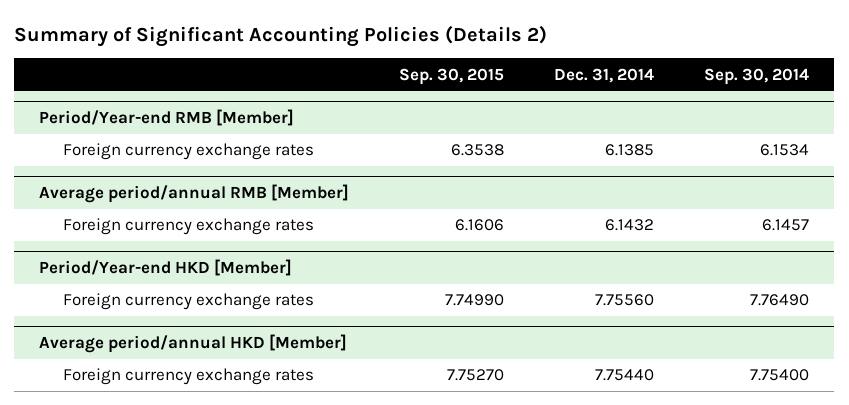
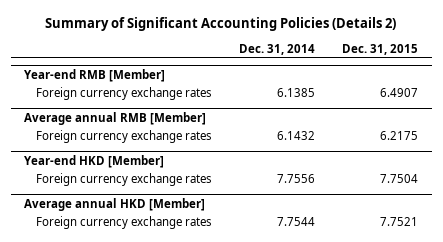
[399,67,505,85] Sep. 30, 2015 -> none
[704,67,810,85] Sep. 30, 2014 -> none
none -> [342,43,419,55] Dec. 31, 2015
[39,109,295,127] Period/Year-end RMB [Member] -> [24,68,166,82] Year-end RMB [Member]
[39,184,350,204] Average period/annual RMB [Member] -> [24,111,207,125] Average annual RMB [Member]
[39,259,293,277] Period/Year-end HKD [Member] -> [24,154,165,168] Year-end HKD [Member]
[595,294,655,307] 7.75560 -> [277,173,316,183] 7.7556
[39,334,348,354] Average period/annual HKD [Member] -> [24,197,206,211] Average annual HKD [Member]
[595,369,655,382] 7.75440 -> [277,216,316,226] 7.7544

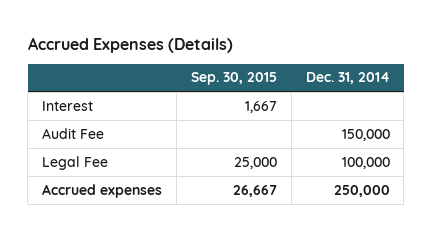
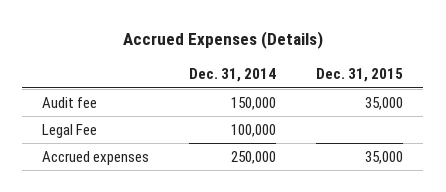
[190,72,277,86] Sep. 30, 2015 -> none
none -> [316,68,404,83] Dec. 31, 2015
[42,100,94,111] Interest -> none
[42,127,105,139] Audit Fee -> [42,96,98,108] Audit fee

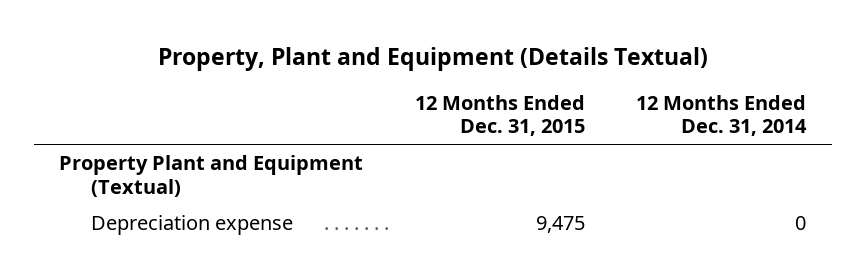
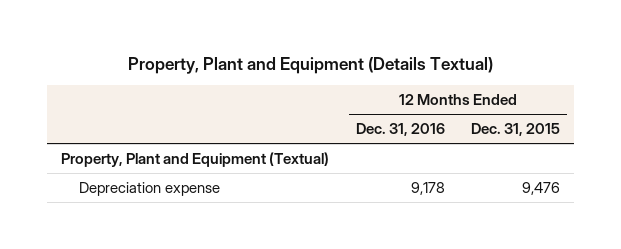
[635,94,807,137] 12 Months Ended Dec. 31, 2014 -> none
none -> [355,123,445,137] Dec. 31, 2016
[59,155,364,197] Property Plant and Equipment (Textual) -> [60,152,329,168] Property, Plant and Equipment (Textual)
[535,216,585,234] 9,475 -> [522,182,561,196] 9,476

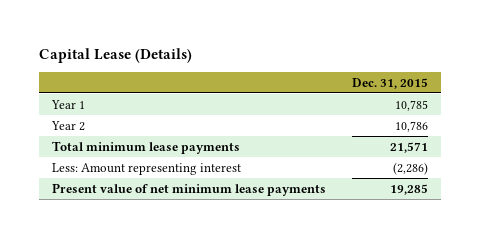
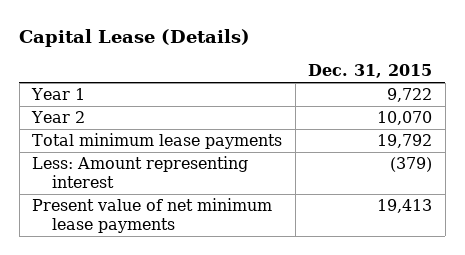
[394,99,428,111] 10,785 -> [387,88,433,103] 9,722
[394,120,428,132] 10,786 -> [377,111,433,126] 10,070
[389,141,428,153] 21,571 -> [377,134,433,149] 19,792
[392,161,428,175] (2,286) -> [390,157,433,173] (379)
[389,183,428,195] 19,285 -> [377,199,433,214] 19,413

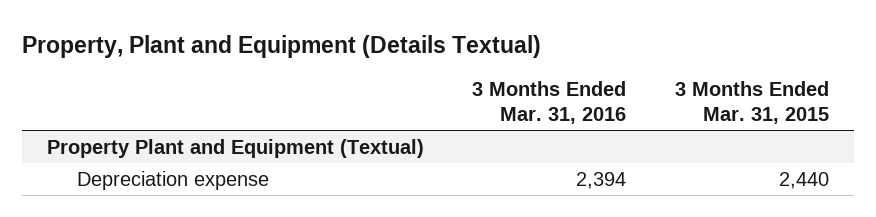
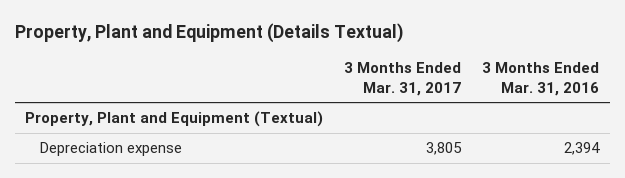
[675,81,830,124] 3 Months Ended Mar. 31, 2015 -> none
none -> [344,62,462,96] 3 Months Ended Mar. 31, 2017
[46,139,424,159] Property Plant and Equipment (Textual) -> [25,111,324,128] Property, Plant and Equipment (Textual)

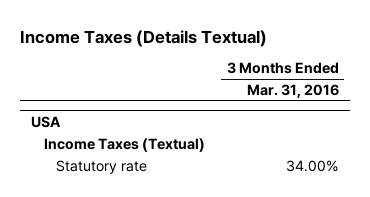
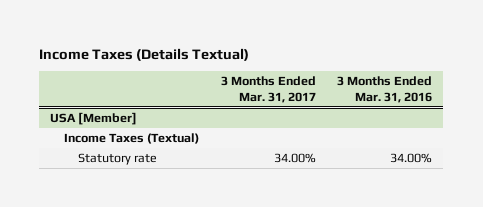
none -> [220,76,316,103] 3 Months Ended Mar. 31, 2017
[31,115,62,128] USA -> [50,112,138,126] USA [Member]

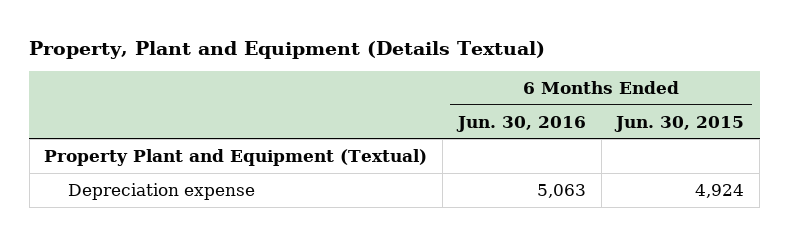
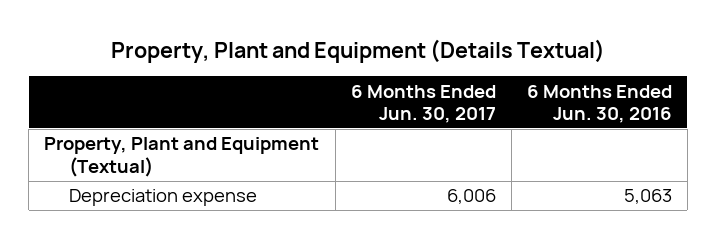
[614,115,745,132] Jun. 30, 2015 -> none
none -> [350,84,496,124] 6 Months Ended Jun. 30, 2017
[44,148,428,166] Property Plant and Equipment (Textual) -> [44,137,320,177] Property, Plant and Equipment (Textual)

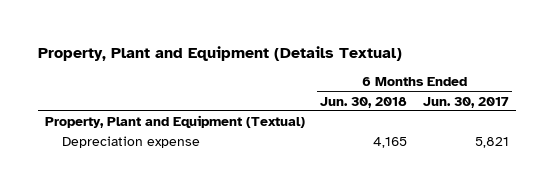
[526,84,672,124] 6 Months Ended Jun. 30, 2016 -> none
none -> [320,96,408,108] Jun. 30, 2018
[446,189,496,205] 6,006 -> [474,137,509,149] 5,821

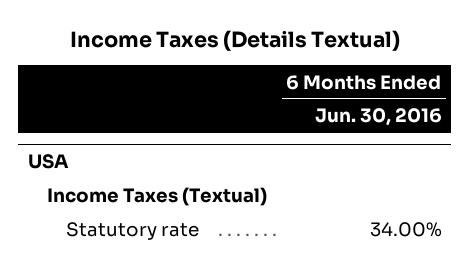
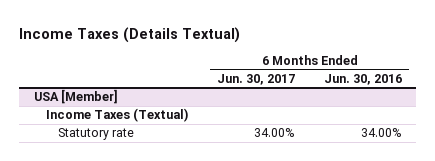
none -> [217,73,296,85] Jun. 30, 2017
[27,153,69,169] USA -> [33,89,118,105] USA [Member]

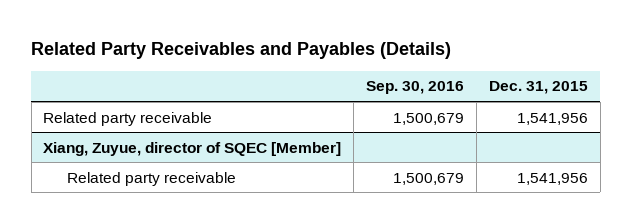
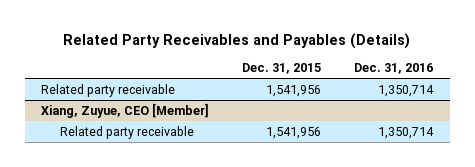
[366,81,465,95] Sep. 30, 2016 -> none
none -> [354,63,434,75] Dec. 31, 2016
[43,141,342,156] Xiang, Zuyue, director of SQEC [Member] -> [41,102,210,118] Xiang, Zuyue, CEO [Member]

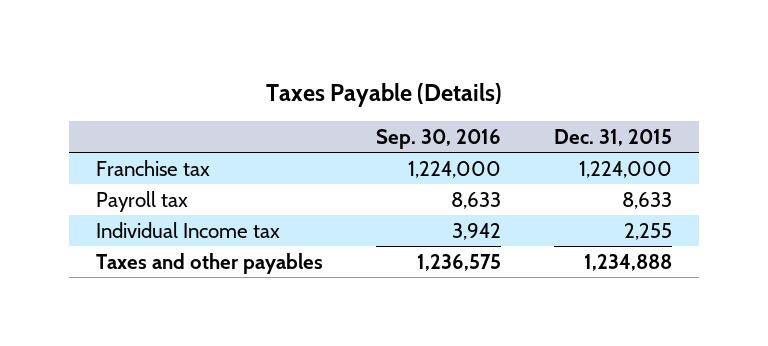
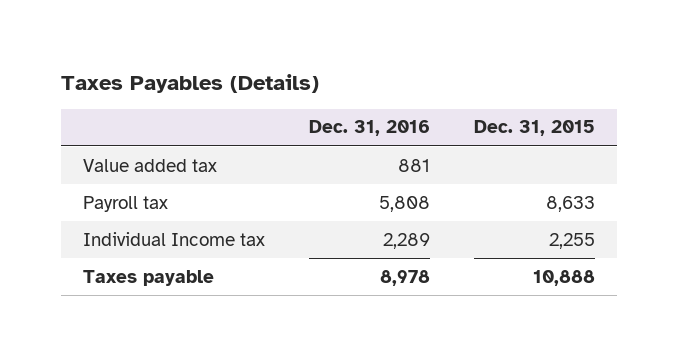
[266,82,503,107] Taxes Payable (Details) -> [61,74,320,94] Taxes Payables (Details)
[376,128,502,149] Sep. 30, 2016 -> none
none -> [309,120,431,137] Dec. 31, 2016
[96,159,211,176] Franchise tax -> none
none -> [83,158,218,172] Value added tax
[96,252,324,274] Taxes and other payables -> [83,269,215,286] Taxes payable
[584,253,673,271] 1,234,888 -> [533,269,596,286] 10,888

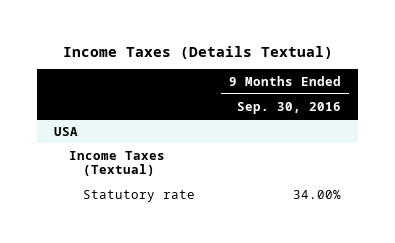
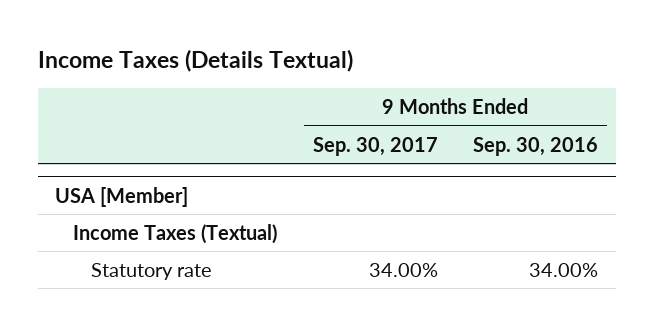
none -> [312,136,438,156] Sep. 30, 2017
[54,126,79,136] USA -> [55,186,189,207] USA [Member]

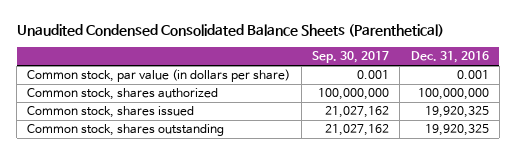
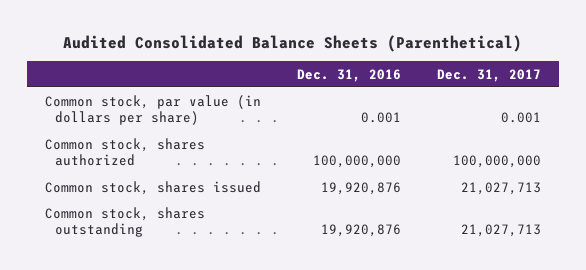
[16,23,444,37] Unaudited Condensed Consolidated Balance Sheets (Parenthetical) -> [63,34,523,52] Audited Consolidated Balance Sheets (Parenthetical)
[312,51,390,64] Sep. 30, 2017 -> none
none -> [437,68,542,82] Dec. 31, 2017
[424,106,489,119] 19,920,325 -> [321,181,402,195] 19,920,876
[424,124,489,137] 19,920,325 -> [321,224,402,238] 19,920,876

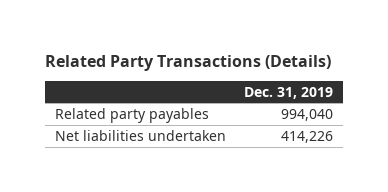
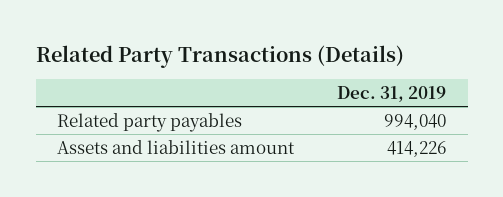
[54,129,226,141] Net liabilities undertaken -> [57,139,296,154] Assets and liabilities amount

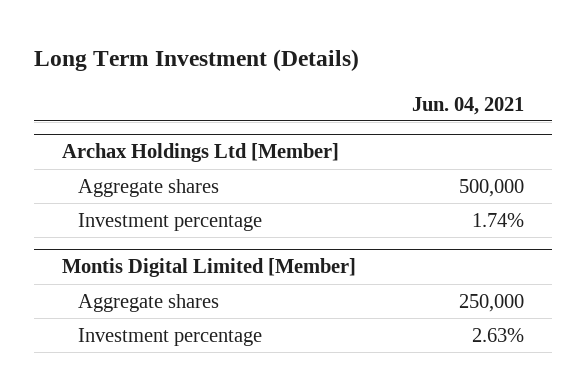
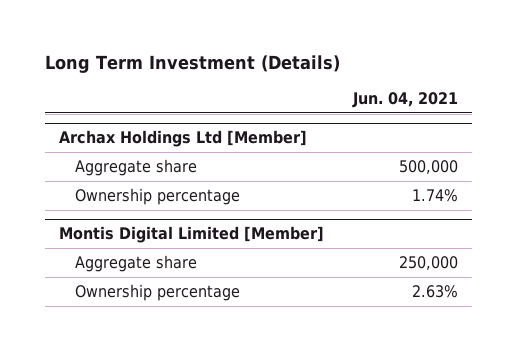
[78,178,220,197] Aggregate shares -> none
none -> [75,159,198,177] Aggregate share
[78,212,263,231] Investment percentage -> [75,188,241,206] Ownership percentage
[78,293,220,312] Aggregate shares -> none
none -> [75,255,198,273] Aggregate share
[78,327,263,346] Investment percentage -> [75,284,241,302] Ownership percentage

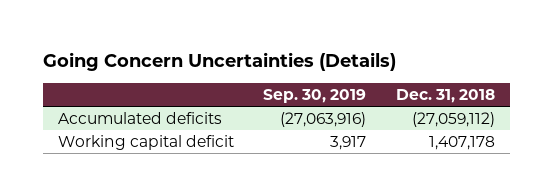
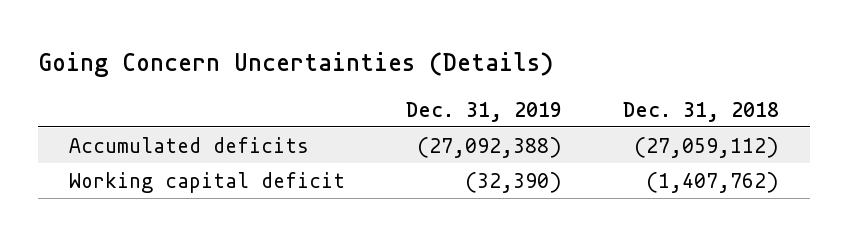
[263,89,367,104] Sep. 30, 2019 -> none
none -> [405,101,562,122] Dec. 31, 2019
[429,136,496,151] 1,407,178 -> [646,171,780,193] (1,407,762)

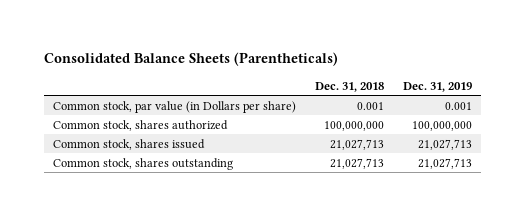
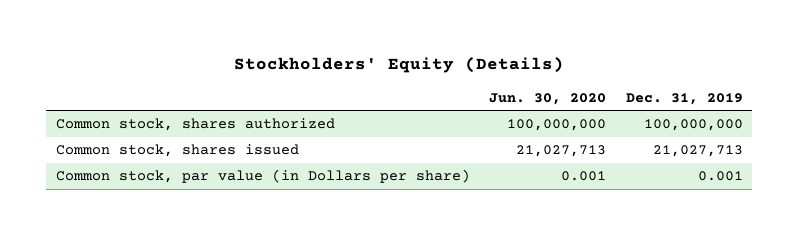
[43,52,338,67] Consolidated Balance Sheets (Parentheticals) -> [234,57,565,74] Stockholders' Equity (Details)
[314,81,384,92] Dec. 31, 2018 -> none
none -> [489,92,607,105] Jun. 30, 2020
[53,157,234,170] Common stock, shares outstanding -> none
[53,100,297,113] Common stock, par value (in Dollars per share) -> [55,169,470,184] Common stock, par value (in Dollars per share)

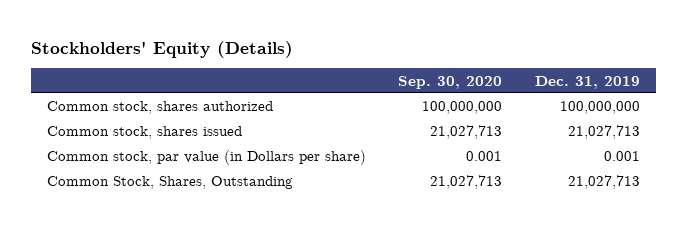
[489,92,607,105] Jun. 30, 2020 -> none
none -> [398,75,503,89] Sep. 30, 2020
none -> [46,176,293,190] Common Stock, Shares, Outstanding

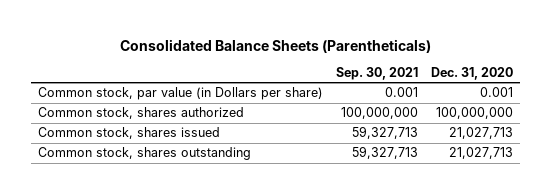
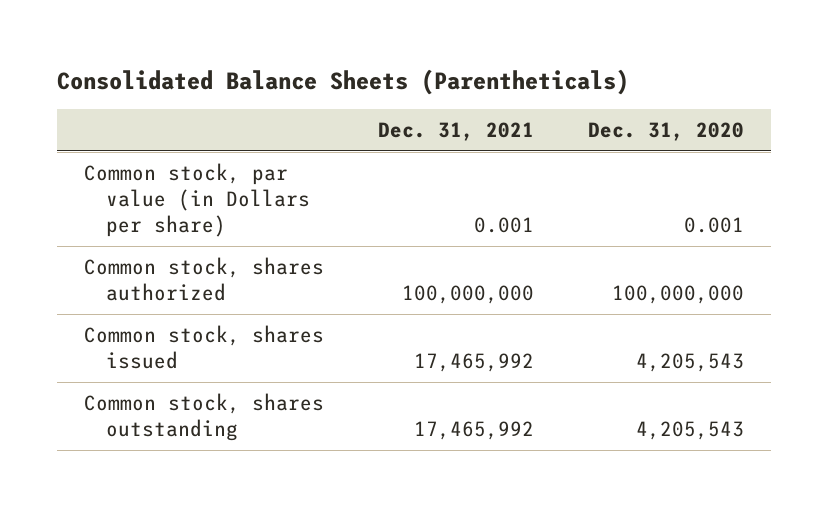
[336,67,419,81] Sep. 30, 2021 -> none
none -> [378,122,535,142] Dec. 31, 2021
[449,127,514,140] 21,027,713 -> [636,352,745,372] 4,205,543
[449,147,514,160] 21,027,713 -> [636,420,745,440] 4,205,543

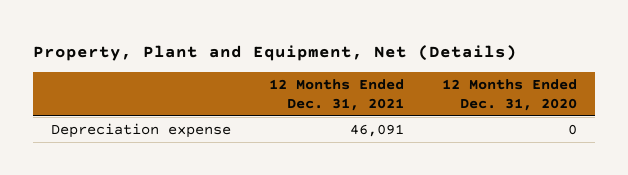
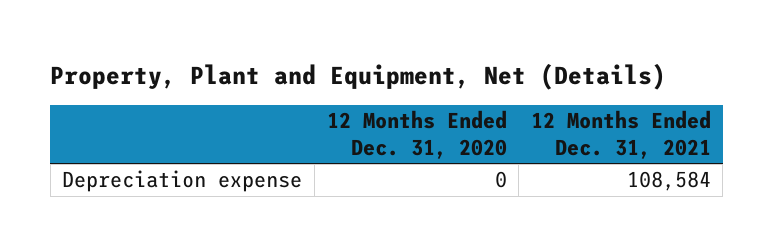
[350,123,405,137] 46,091 -> [626,171,711,192] 108,584

